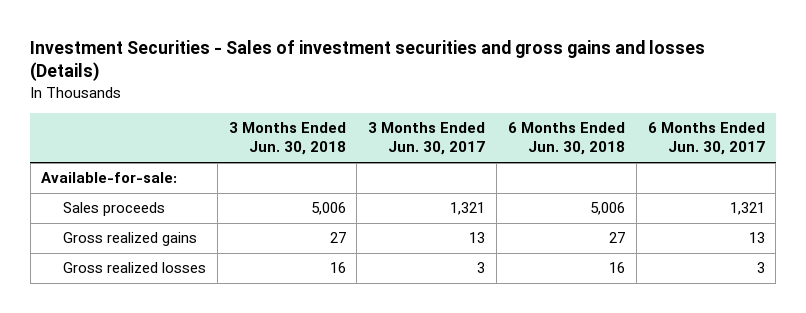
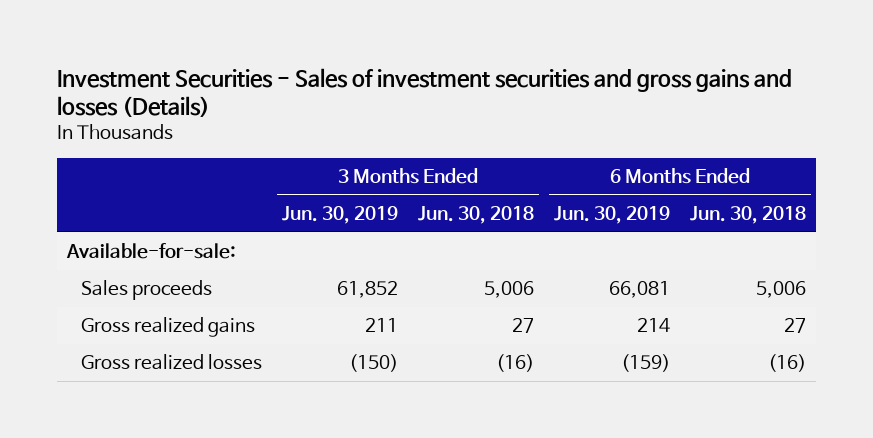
[368,122,486,156] 3 Months Ended Jun. 30, 2017 -> none
[647,122,765,156] 6 Months Ended Jun. 30, 2017 -> none
none -> [281,206,398,225] Jun. 30, 2019
none -> [553,206,670,225] Jun. 30, 2019
[329,262,346,274] 16 -> [495,354,534,373] (16)
[608,262,625,274] 16 -> [767,354,806,373] (16)

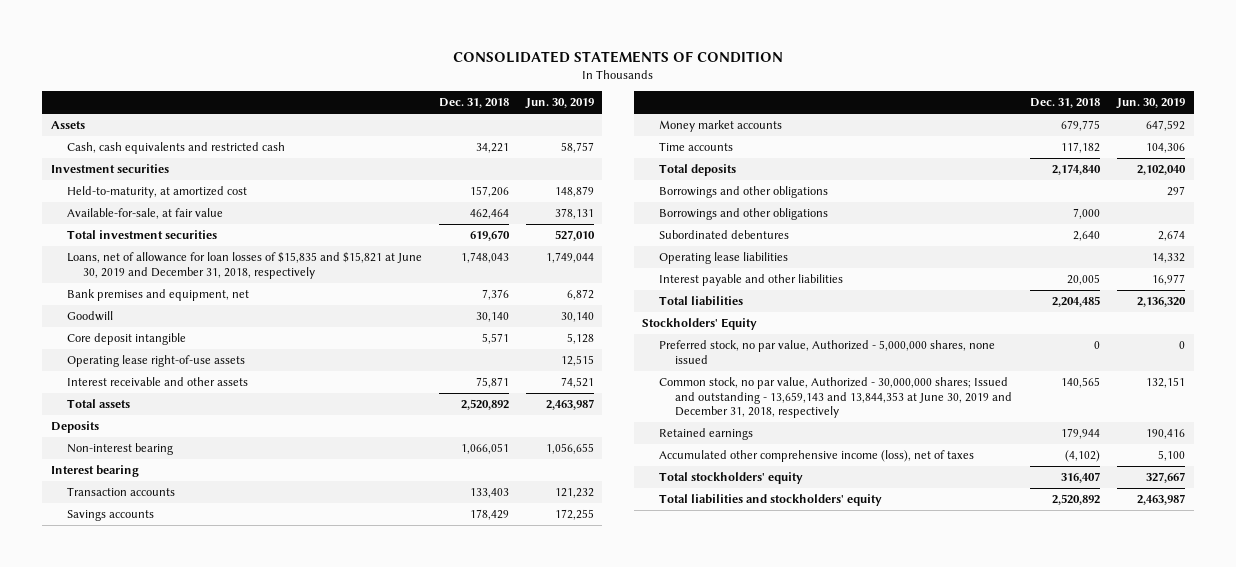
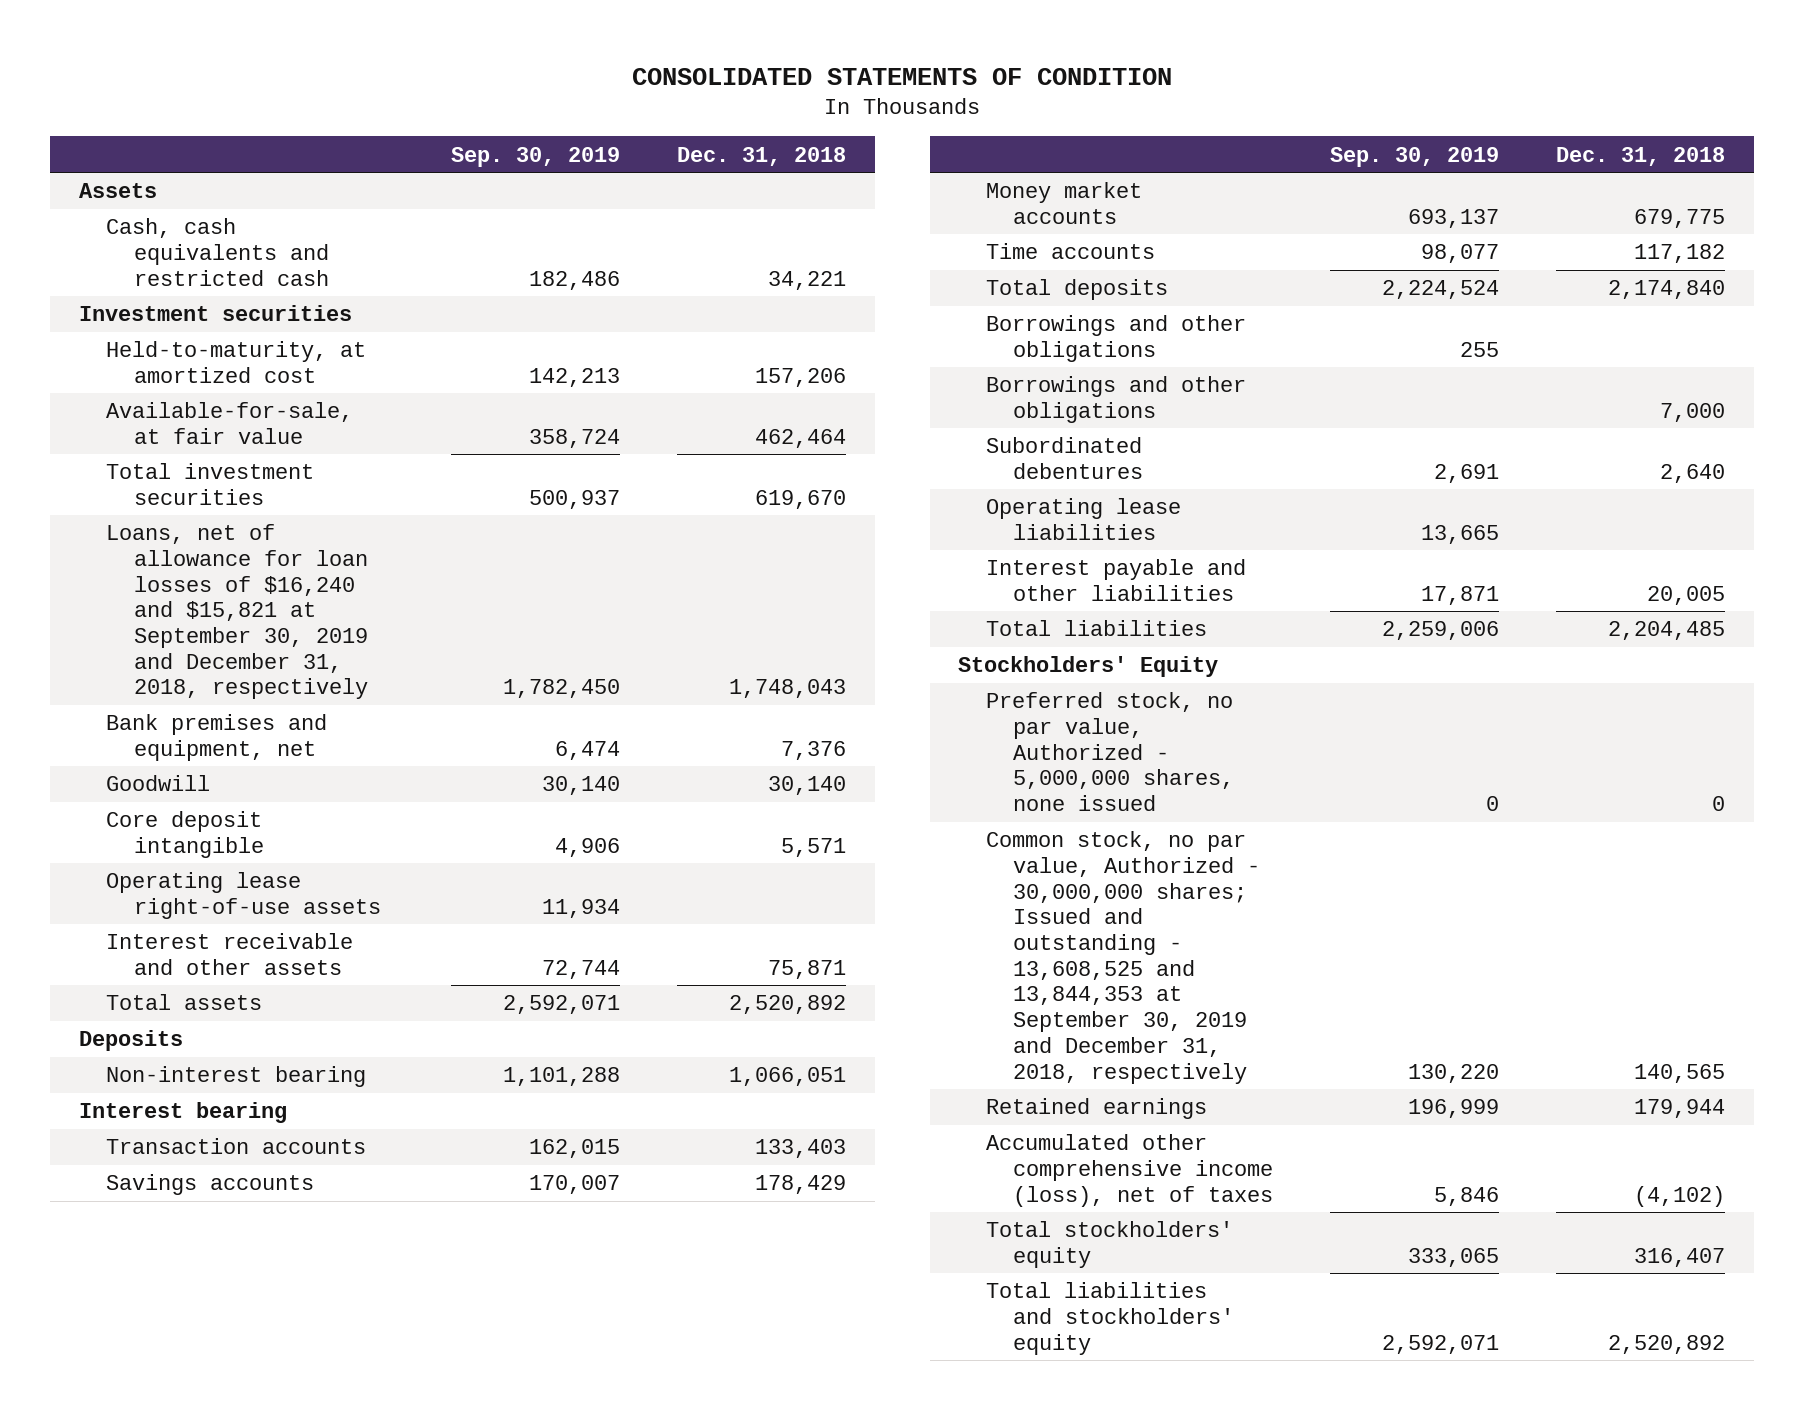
[524,98,594,110] Jun. 30, 2019 -> none
none -> [450,146,620,167] Sep. 30, 2019
[67,252,423,279] Loans, net of allowance for loan losses of $15,835 and $15,821 at June 30, 2019 and December 31, 2018, respectively -> [106,524,368,700] Loans, net of allowance for loan losses of $16,240 and $15,821 at September 30, 2019 and December 31, 2018, respectively
[658,377,1012,419] Common stock, no par value, Authorized - 30,000,000 shares; Issued and outstanding - 13,659,143 and 13,844,353 at June 30, 2019 and December 31, 2018, respectively -> [985,831,1261,1084] Common stock, no par value, Authorized - 30,000,000 shares; Issued and outstanding - 13,608,525 and 13,844,353 at September 30, 2019 and December 31, 2018, respectively

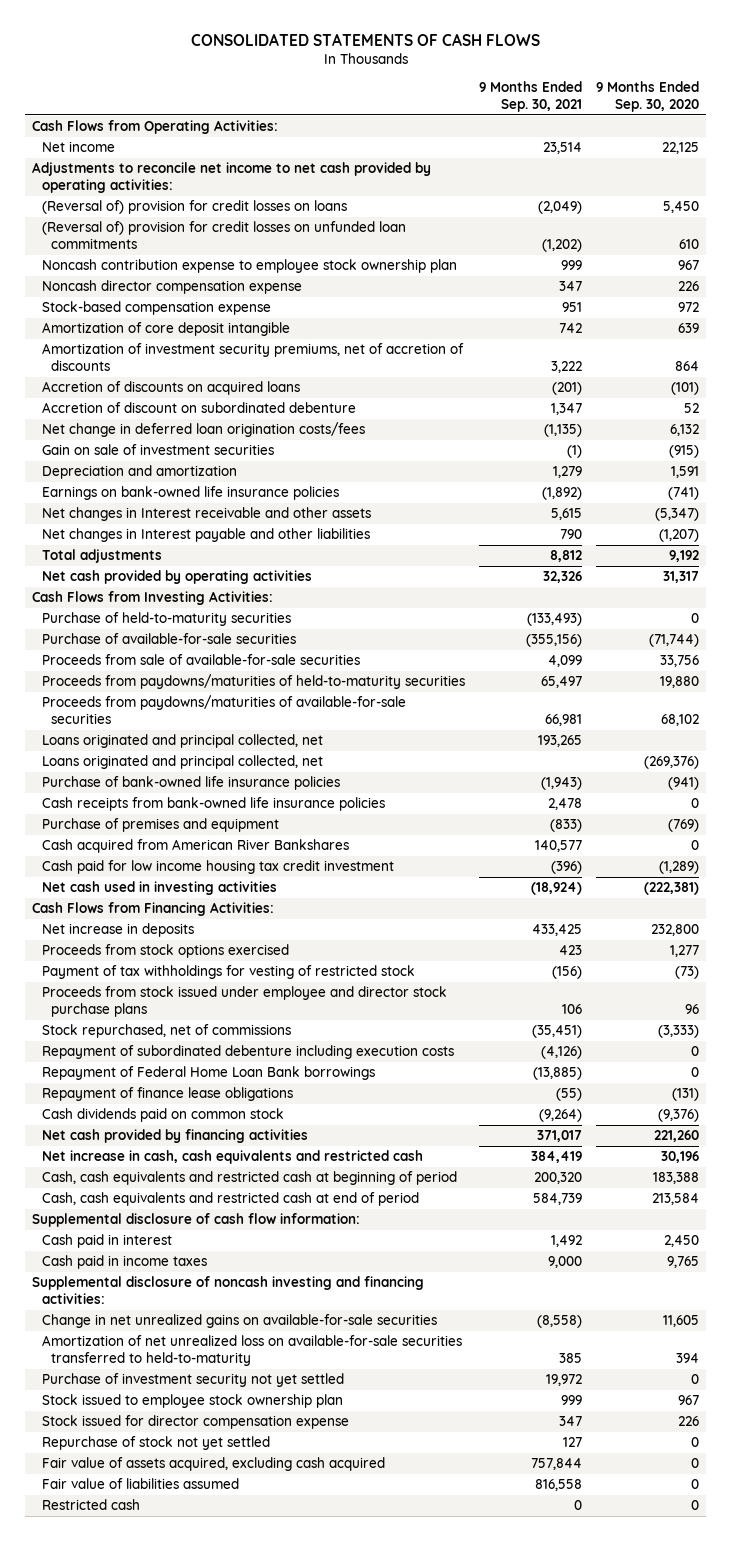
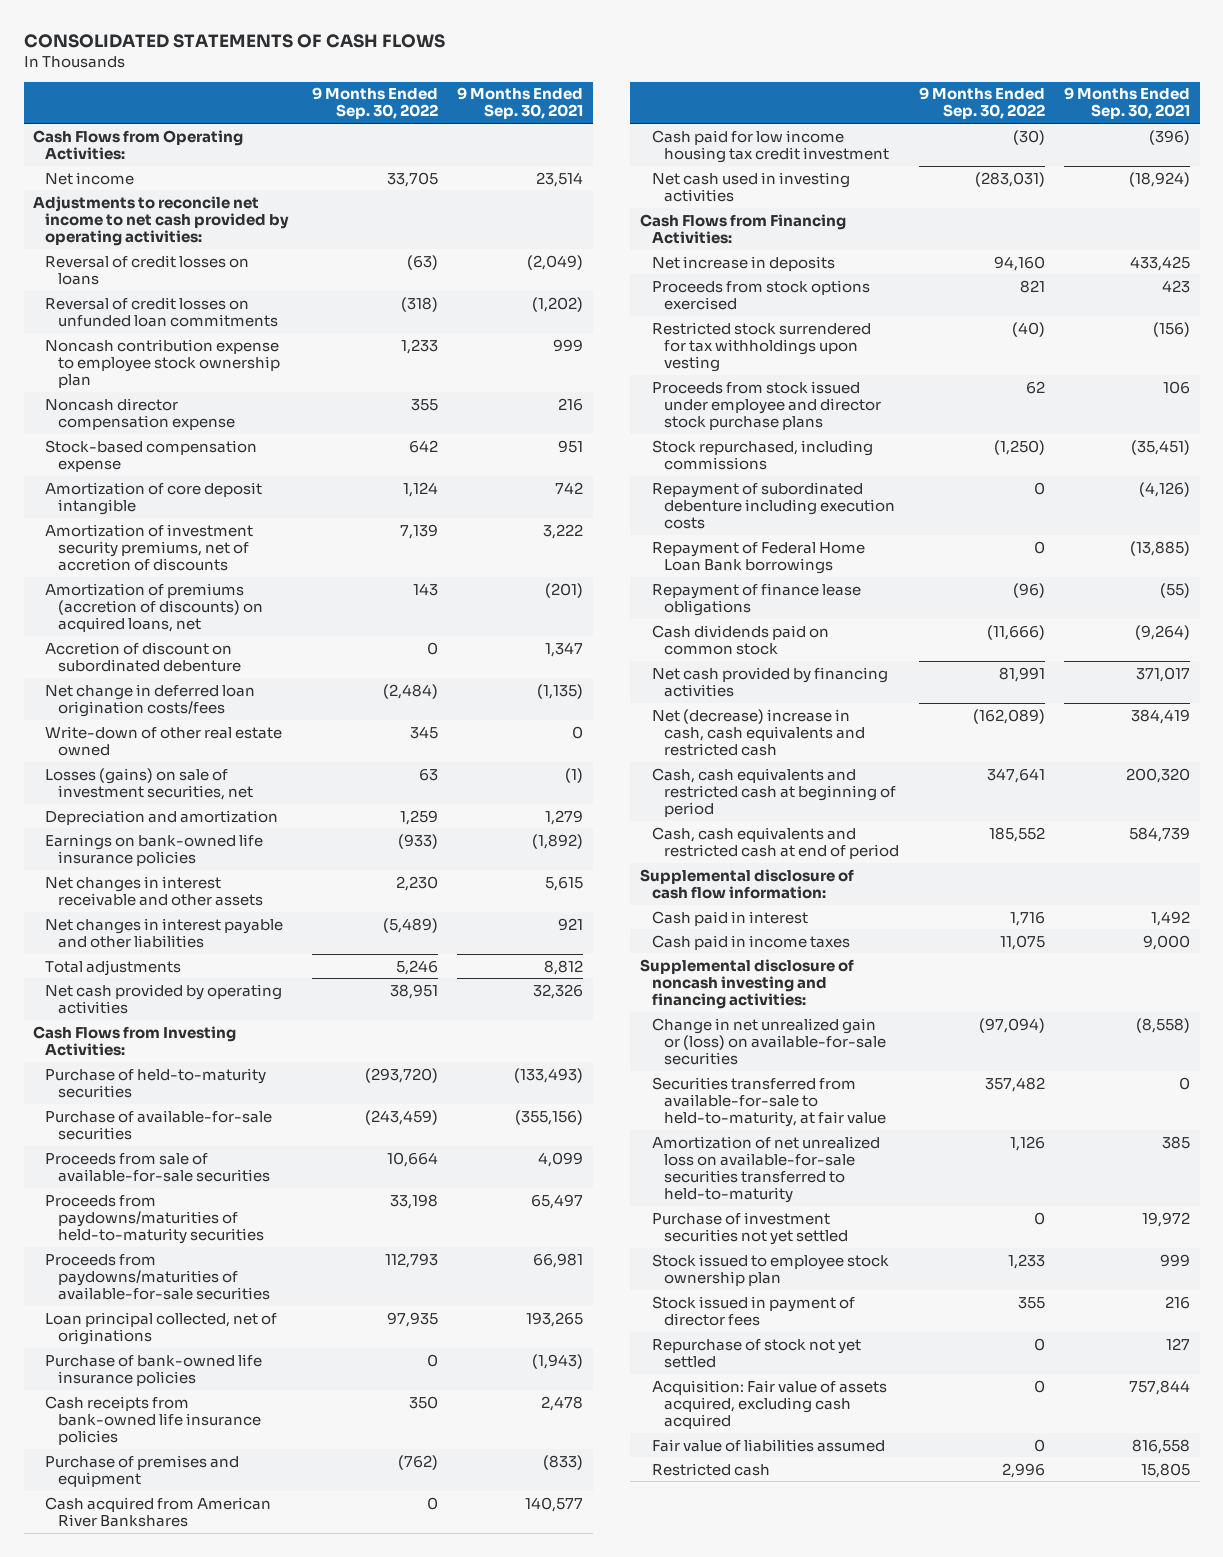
[596,81,700,112] 9 Months Ended Sep. 30, 2020 -> none
none -> [311,87,438,120] 9 Months Ended Sep. 30, 2022
[41,200,347,215] (Reversal of) provision for credit losses on loans -> [45,254,250,285] Reversal of credit losses on loans
[41,221,406,250] (Reversal of) provision for credit losses on unfunded loan commitments -> [45,296,278,327] Reversal of credit losses on unfunded loan commitments
[558,281,582,292] 347 -> [558,397,584,411] 216
[41,381,300,396] Accretion of discounts on acquired loans -> [45,582,263,633] Amortization of premiums (accretion of discounts) on acquired loans, net
none -> [45,725,283,756] Write-down of other real estate owned
[41,444,274,456] Gain on sale of investment securities -> [45,767,253,800] Losses (gains) on sale of investment securities, net
[41,507,371,522] Net changes in Interest receivable and other assets -> [45,875,263,906] Net changes in interest receivable and other assets
[41,528,370,543] Net changes in Interest payable and other liabilities -> [45,917,284,948] Net changes in interest payable and other liabilities
[559,529,582,540] 790 -> [558,917,584,931] 921
[41,755,323,770] Loans originated and principal collected, net -> none
[41,734,323,749] Loans originated and principal collected, net -> [45,1311,278,1345] Loan principal collected, net of originations
[41,965,415,980] Payment of tax withholdings for vesting of restricted stock -> [652,321,872,373] Restricted stock surrendered for tax withholdings upon vesting
[41,1024,291,1039] Stock repurchased, net of commissions -> [652,439,874,470] Stock repurchased, including commissions
[41,1150,423,1165] Net increase in cash, cash equivalents and restricted cash -> [652,708,866,757] Net (decrease) increase in cash, cash equivalents and restricted cash
[41,1314,437,1329] Change in net unrealized gains on available-for-sale securities -> [652,1017,887,1066] Change in net unrealized gain or (loss) on available-for-sale securities
none -> [652,1076,887,1128] Securities transferred from available-for-sale to held-to-maturity, at fair value
[41,1373,344,1388] Purchase of investment security not yet settled -> [652,1211,849,1245] Purchase of investment securities not yet settled
[41,1415,349,1430] Stock issued for director compensation expense -> [652,1295,856,1326] Stock issued in payment of director fees
[558,1416,582,1427] 347 -> [1164,1295,1190,1309] 216
[41,1457,385,1472] Fair value of assets acquired, excluding cash acquired -> [652,1379,888,1430] Acquisition: Fair value of assets acquired, excluding cash acquired
[573,1500,582,1511] 0 -> [1140,1462,1190,1478] 15,805

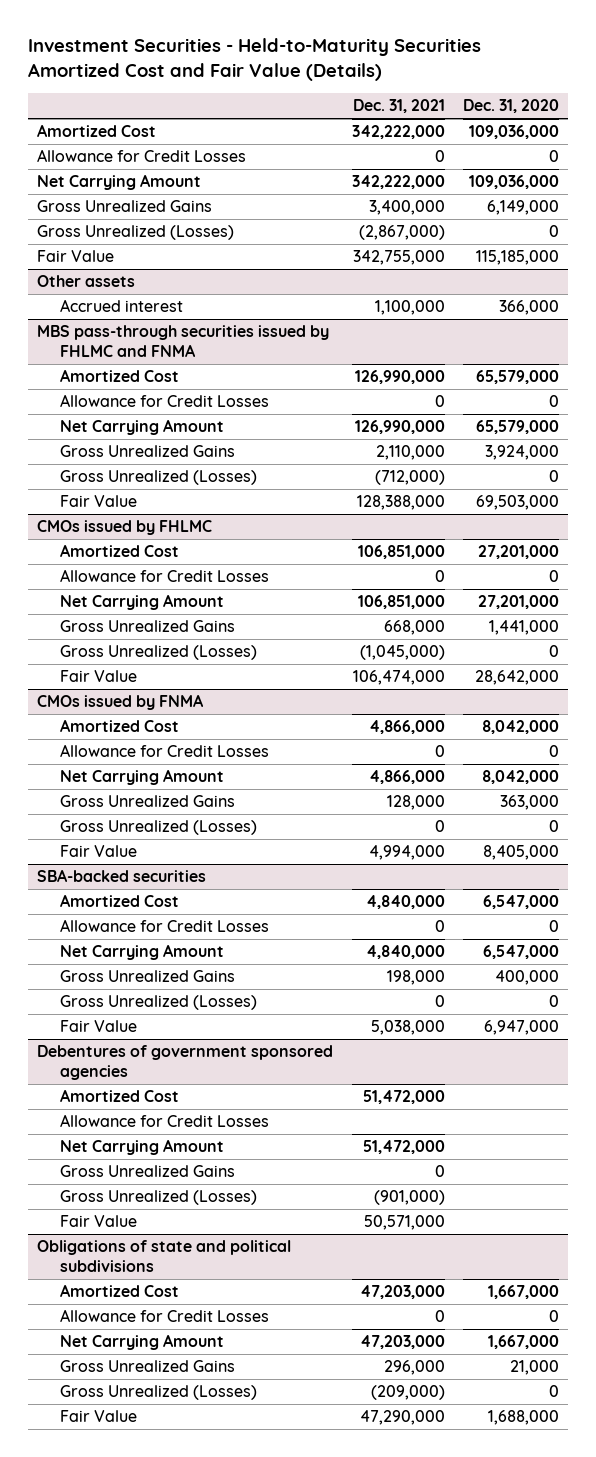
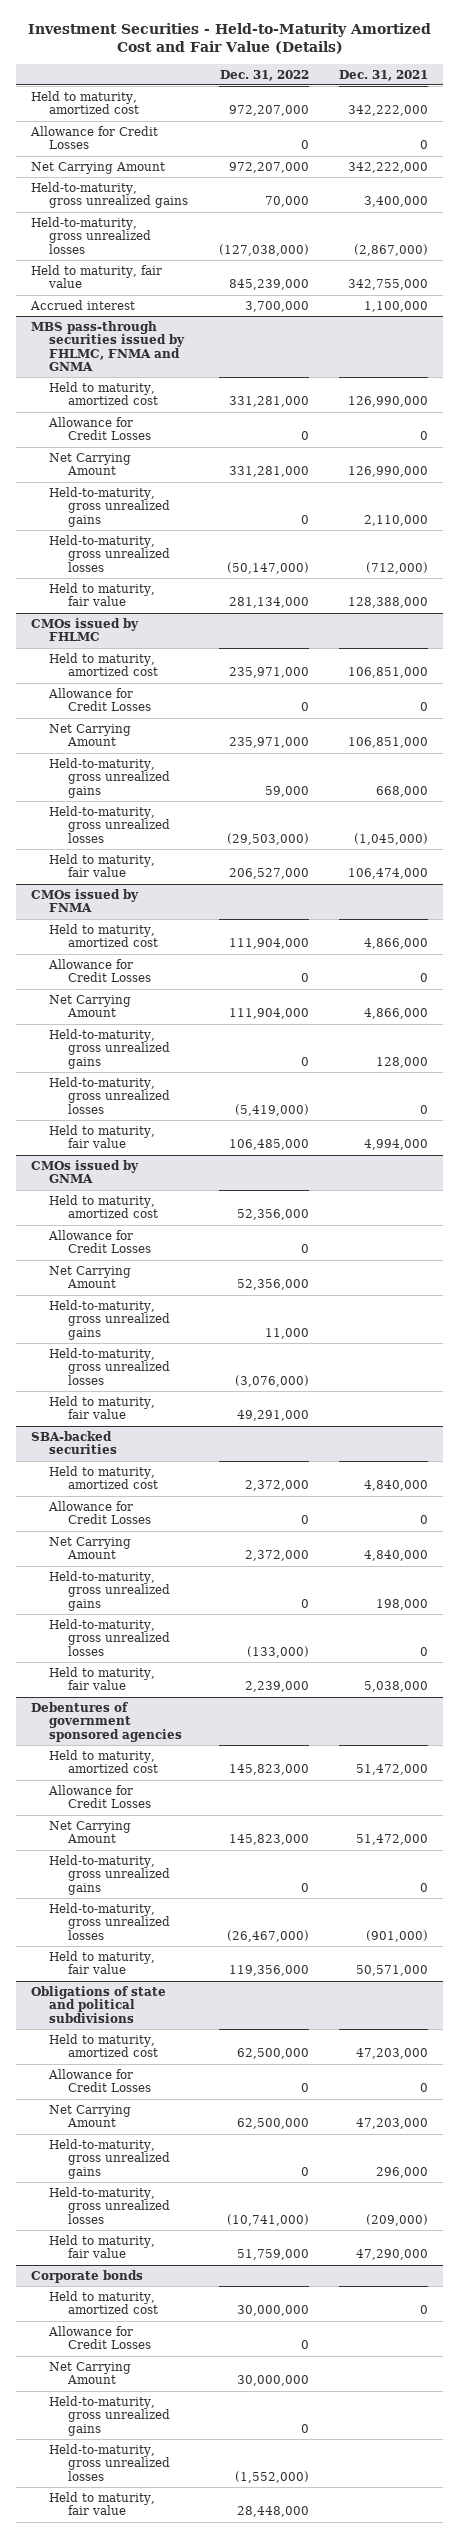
[27,38,481,82] Investment Securities - Held-to-Maturity Securities Amortized Cost and Fair Value (Details) -> [27,23,431,55] Investment Securities - Held-to-Maturity Amortized Cost and Fair Value (Details)
[463,99,560,114] Dec. 31, 2020 -> none
none -> [219,69,309,81] Dec. 31, 2022
[37,124,157,138] Amortized Cost -> [31,90,140,115] Held to maturity, amortized cost
[37,275,136,288] Other assets -> none
[37,200,213,213] Gross Unrealized Gains -> [31,181,189,209] Held-to-maturity, gross unrealized gains
[37,225,235,241] Gross Unrealized (Losses) -> [31,216,152,254] Held-to-maturity, gross unrealized losses
[37,250,115,263] Fair Value -> [31,264,163,289] Held to maturity, fair value
[37,325,330,357] MBS pass-through securities issued by FHLMC and FNMA -> [31,320,186,372] MBS pass-through securities issued by FHLMC, FNMA and GNMA
[60,369,180,383] Amortized Cost -> [49,381,158,406] Held to maturity, amortized cost
[60,445,236,458] Gross Unrealized Gains -> [49,486,170,527] Held-to-maturity, gross unrealized gains
[60,470,258,486] Gross Unrealized (Losses) -> [49,534,170,572] Held-to-maturity, gross unrealized losses
[60,495,138,508] Fair Value -> [49,582,156,607] Held to maturity, fair value
[60,544,180,558] Amortized Cost -> [49,652,158,677] Held to maturity, amortized cost
[60,620,236,633] Gross Unrealized Gains -> [49,757,170,798] Held-to-maturity, gross unrealized gains
[60,645,258,661] Gross Unrealized (Losses) -> [49,805,170,843] Held-to-maturity, gross unrealized losses
[60,670,138,683] Fair Value -> [49,853,156,878] Held to maturity, fair value
[60,719,180,733] Amortized Cost -> [49,923,158,948] Held to maturity, amortized cost
[60,795,236,808] Gross Unrealized Gains -> [49,1028,170,1069] Held-to-maturity, gross unrealized gains
[60,820,258,836] Gross Unrealized (Losses) -> [49,1076,170,1114] Held-to-maturity, gross unrealized losses
[60,845,138,858] Fair Value -> [49,1124,156,1149] Held to maturity, fair value
none -> [31,1159,140,1184] CMOs issued by GNMA
none -> [49,1194,158,1219] Held to maturity, amortized cost
none -> [48,1229,151,1254] Allowance for Credit Losses
none -> [49,1265,132,1289] Net Carrying Amount
none -> [49,1299,170,1340] Held-to-maturity, gross unrealized gains
none -> [49,1347,170,1385] Held-to-maturity, gross unrealized losses
none -> [49,1395,156,1420] Held to maturity, fair value
[60,894,180,908] Amortized Cost -> [49,1465,158,1490] Held to maturity, amortized cost
[60,970,236,983] Gross Unrealized Gains -> [49,1570,170,1611] Held-to-maturity, gross unrealized gains
[60,995,258,1011] Gross Unrealized (Losses) -> [49,1618,170,1656] Held-to-maturity, gross unrealized losses
[60,1020,138,1033] Fair Value -> [49,1666,156,1691] Held to maturity, fair value
[60,1089,180,1103] Amortized Cost -> [49,1749,158,1774] Held to maturity, amortized cost
[60,1165,236,1178] Gross Unrealized Gains -> [49,1854,170,1895] Held-to-maturity, gross unrealized gains
[60,1190,258,1206] Gross Unrealized (Losses) -> [49,1902,170,1940] Held-to-maturity, gross unrealized losses
[60,1215,138,1228] Fair Value -> [49,1950,156,1975] Held to maturity, fair value
[60,1284,180,1298] Amortized Cost -> [49,2033,158,2058] Held to maturity, amortized cost
[60,1360,236,1373] Gross Unrealized Gains -> [49,2138,170,2179] Held-to-maturity, gross unrealized gains
[60,1385,258,1401] Gross Unrealized (Losses) -> [49,2186,170,2224] Held-to-maturity, gross unrealized losses
[60,1410,138,1423] Fair Value -> [49,2234,156,2259] Held to maturity, fair value
none -> [31,2269,144,2283] Corporate bonds
none -> [49,2290,158,2315] Held to maturity, amortized cost
none -> [48,2325,151,2350] Allowance for Credit Losses
none -> [49,2361,132,2385] Net Carrying Amount
none -> [49,2395,170,2436] Held-to-maturity, gross unrealized gains
none -> [49,2443,170,2481] Held-to-maturity, gross unrealized losses
none -> [49,2491,156,2516] Held to maturity, fair value

